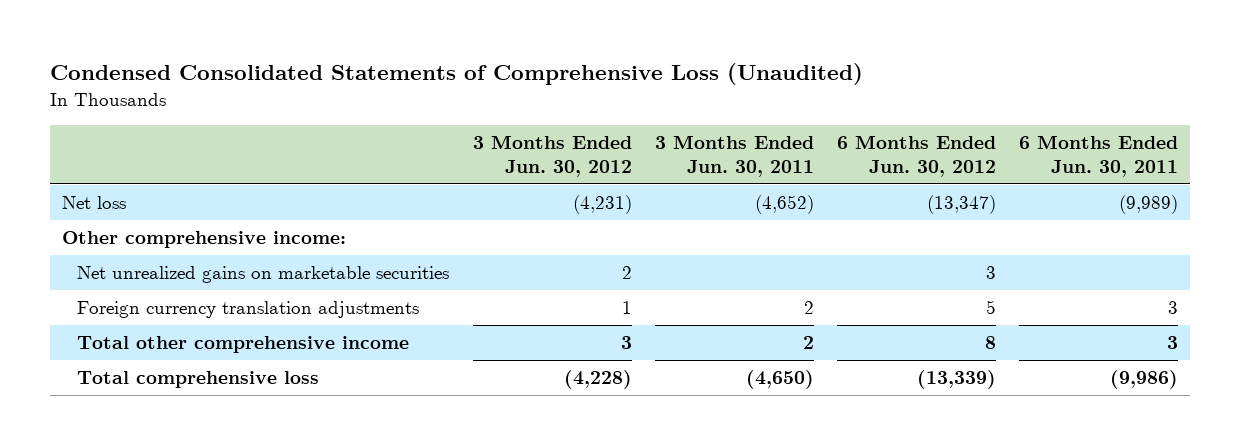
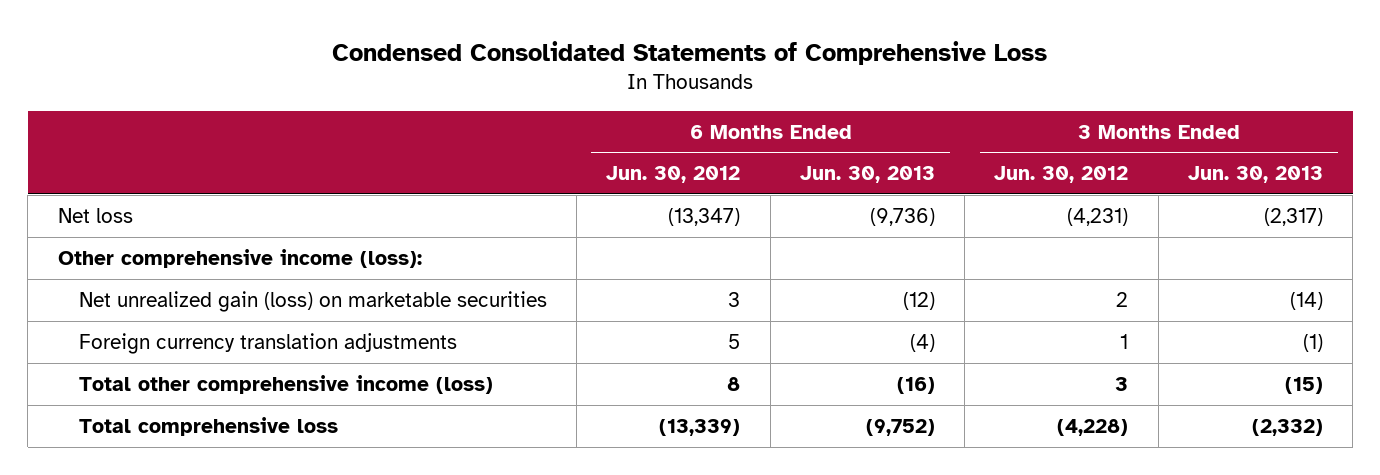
[50,62,864,85] Condensed Consolidated Statements of Comprehensive Loss (Unaudited) -> [332,40,1048,65] Condensed Consolidated Statements of Comprehensive Loss
[654,134,814,177] 3 Months Ended Jun. 30, 2011 -> none
[1019,134,1179,177] 6 Months Ended Jun. 30, 2011 -> none
none -> [799,166,935,184] Jun. 30, 2013
none -> [1187,166,1323,184] Jun. 30, 2013
[61,231,346,249] Other comprehensive income: -> [57,249,422,269] Other comprehensive income (loss):
[77,266,450,284] Net unrealized gains on marketable securities -> [78,291,547,313] Net unrealized gain (loss) on marketable securities
[77,336,410,354] Total other comprehensive income -> [78,375,493,395] Total other comprehensive income (loss)

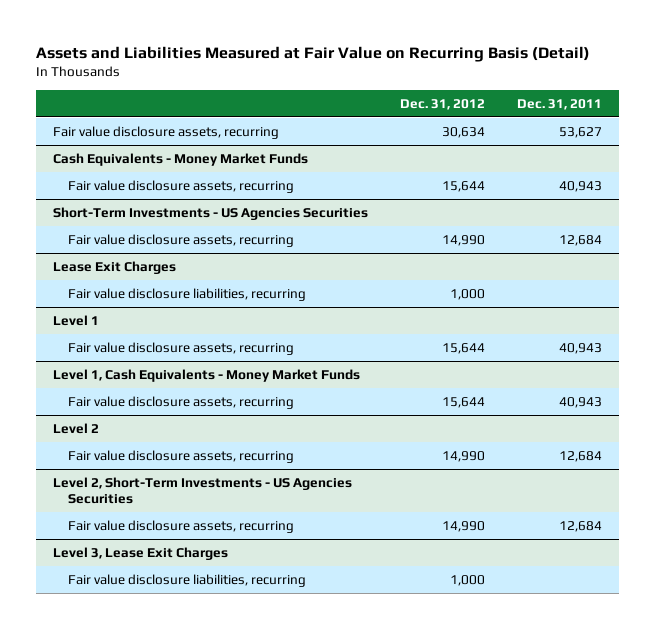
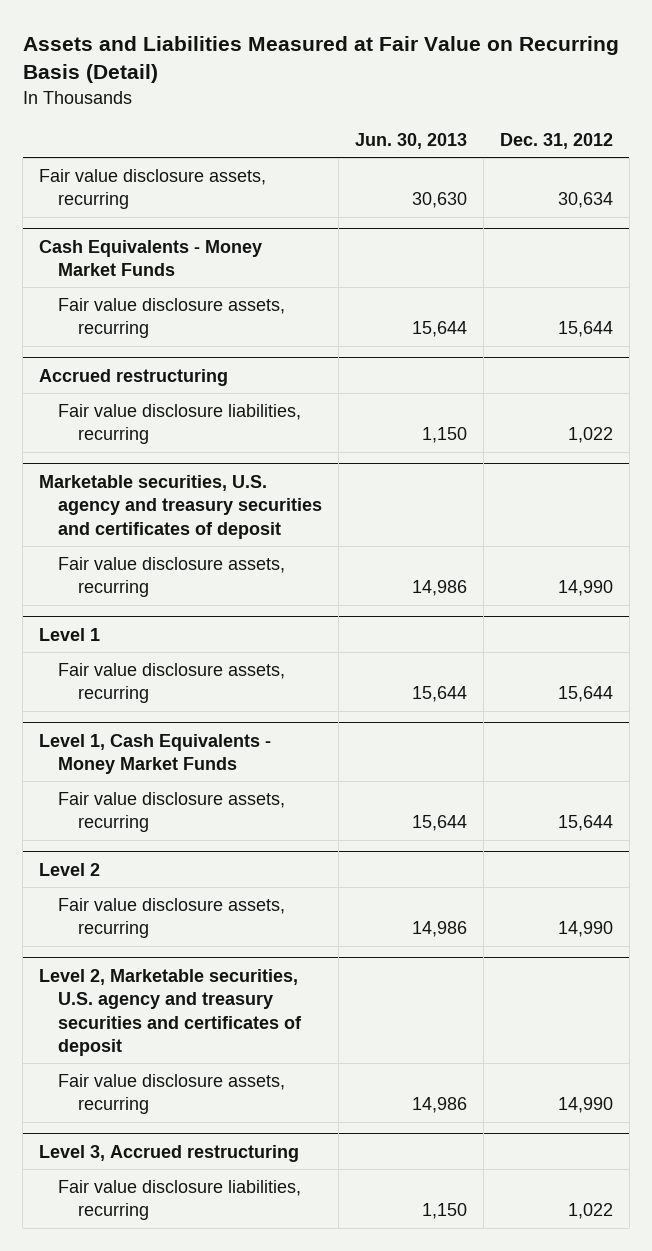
[517,98,603,110] Dec. 31, 2011 -> none
none -> [355,132,468,149] Jun. 30, 2013
[52,206,368,220] Short-Term Investments - US Agencies Securities -> none
none -> [38,368,228,386] Accrued restructuring
none -> [58,403,302,445] Fair value disclosure liabilities, recurring
none -> [38,474,323,539] Marketable securities, U.S. agency and treasury securities and certificates of deposit
[52,260,176,274] Lease Exit Charges -> none
[68,287,307,301] Fair value disclosure liabilities, recurring -> none
[52,476,352,505] Level 2, Short-Term Investments - US Agencies Securities -> none
none -> [38,968,303,1057] Level 2, Marketable securities, U.S. agency and treasury securities and certificates of deposit
[52,546,228,560] Level 3, Lease Exit Charges -> none
none -> [38,1144,299,1162] Level 3, Accrued restructuring
[449,574,485,586] 1,000 -> [567,1203,613,1220] 1,022

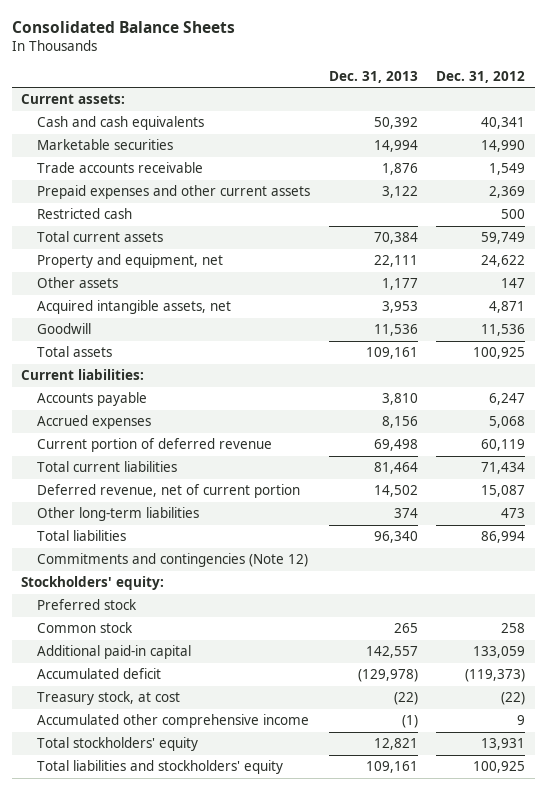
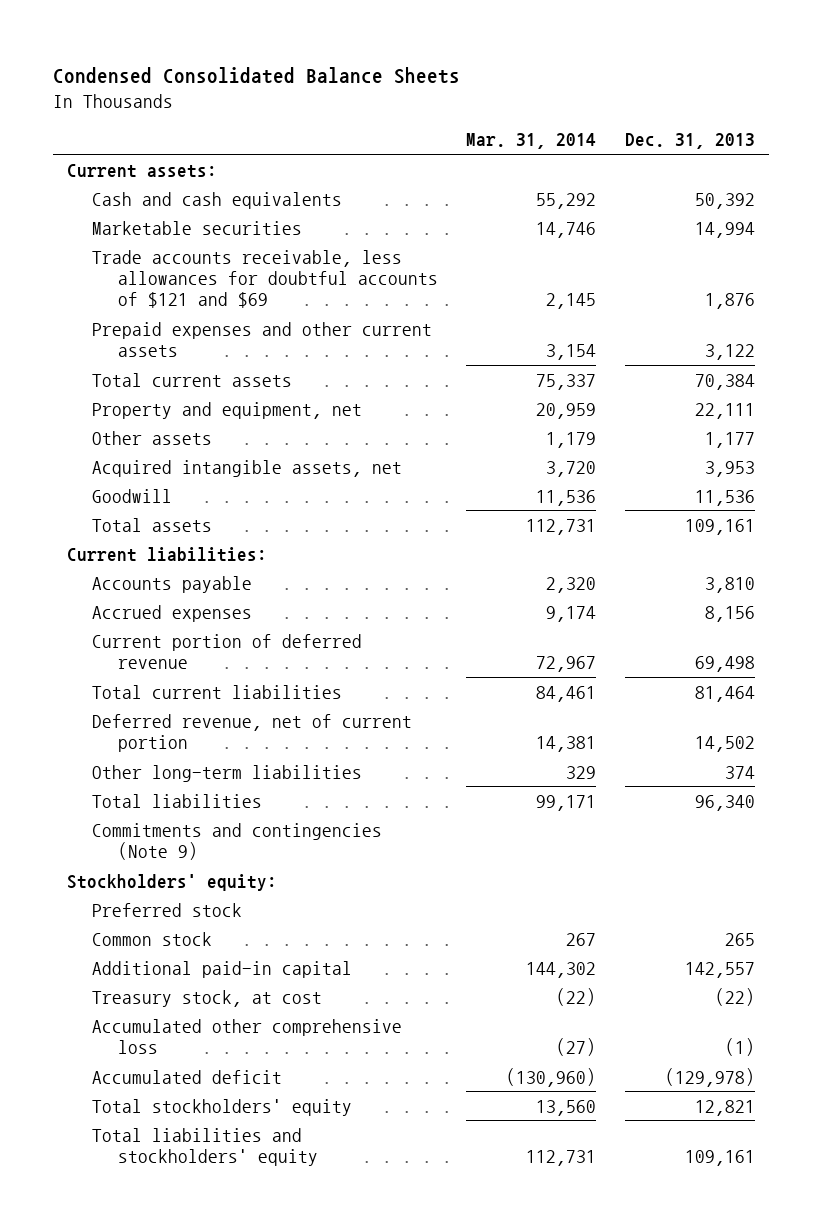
[12,21,236,34] Consolidated Balance Sheets -> [53,66,461,84] Condensed Consolidated Balance Sheets
[436,70,526,83] Dec. 31, 2012 -> none
none -> [466,133,597,150] Mar. 31, 2014
[37,162,204,174] Trade accounts receivable -> [92,249,438,309] Trade accounts receivable, less allowances for doubtful accounts of $121 and $69
[37,208,133,220] Restricted cash -> none
[37,553,309,568] Commitments and contingencies (Note 12) -> [92,822,383,860] Commitments and contingencies (Note 9)
[37,714,310,729] Accumulated other comprehensive income -> [92,1018,403,1054] Accumulated other comprehensive loss
[37,668,162,680] Accumulated deficit -> [92,1069,283,1084] Accumulated deficit

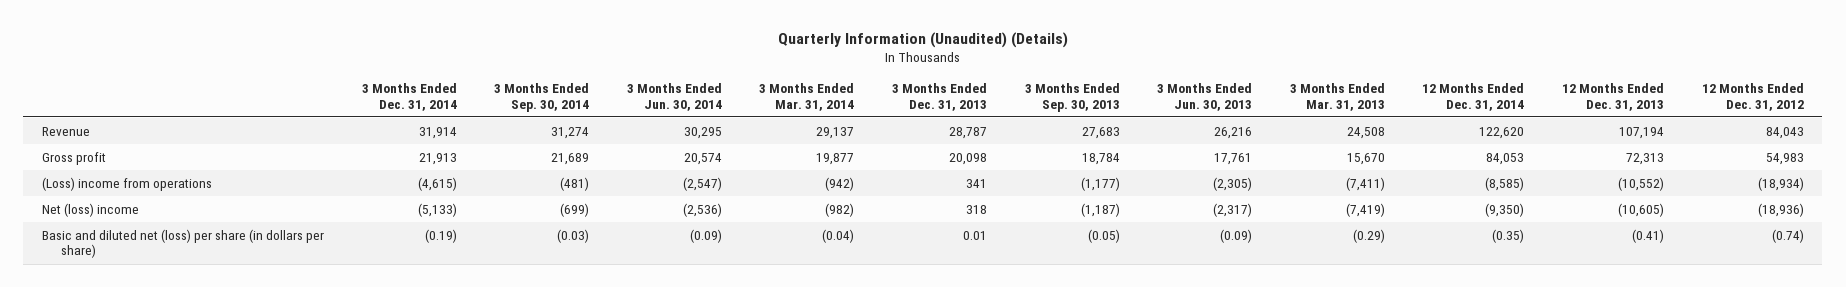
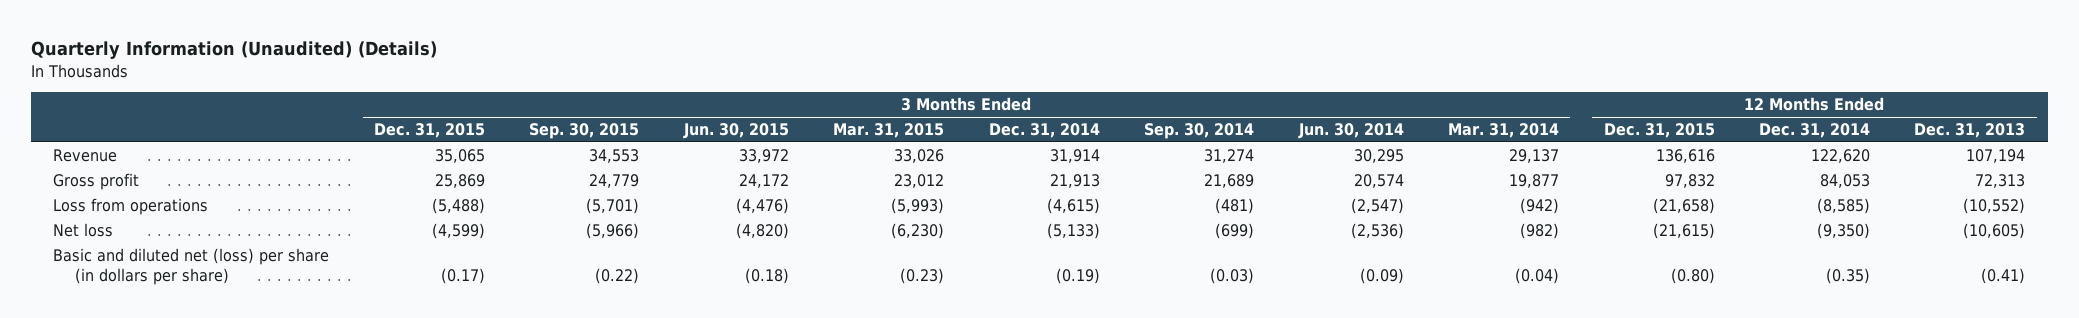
[892,82,988,111] 3 Months Ended Dec. 31, 2013 -> none
[1024,82,1120,112] 3 Months Ended Sep. 30, 2013 -> none
[1157,82,1253,111] 3 Months Ended Jun. 30, 2013 -> none
[1289,82,1385,111] 3 Months Ended Mar. 31, 2013 -> none
[1701,82,1804,111] 12 Months Ended Dec. 31, 2012 -> none
none -> [373,123,485,139] Dec. 31, 2015
none -> [529,123,640,140] Sep. 30, 2015
none -> [682,123,789,140] Jun. 30, 2015
none -> [833,123,945,139] Mar. 31, 2015
none -> [1603,123,1715,139] Dec. 31, 2015
[42,176,213,191] (Loss) income from operations -> [53,198,209,216] Loss from operations
[42,202,140,217] Net (loss) income -> [53,223,114,238] Net loss

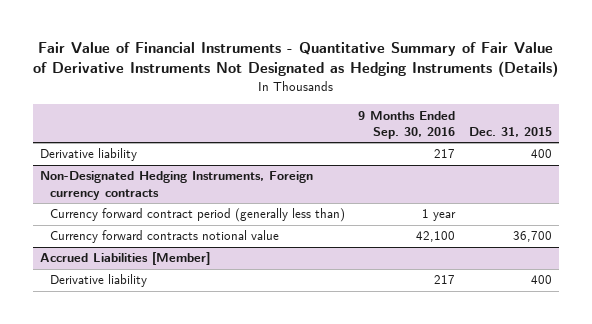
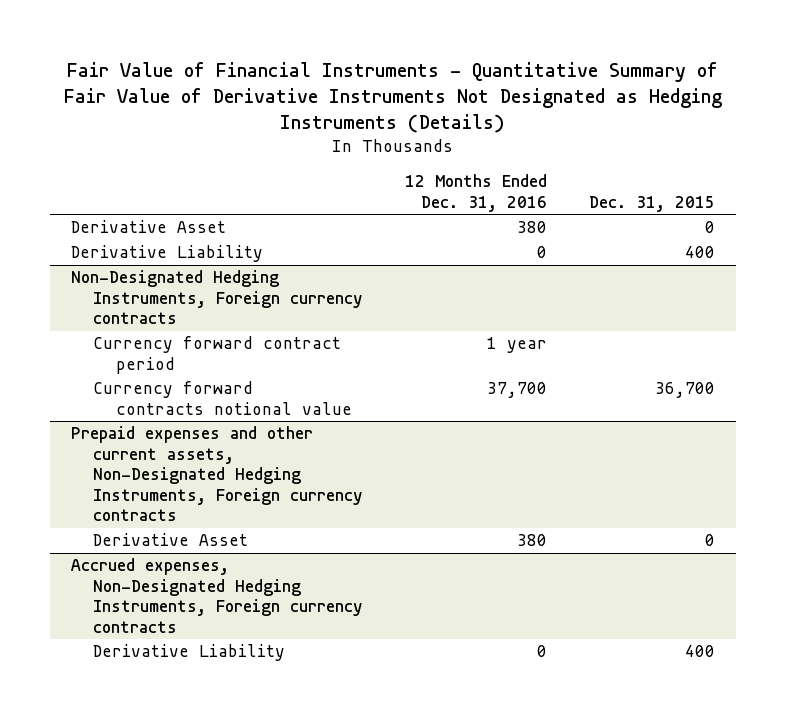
[358,110,456,139] 9 Months Ended Sep. 30, 2016 -> none
none -> [405,174,548,212] 12 Months Ended Dec. 31, 2016
none -> [71,220,227,234] Derivative Asset
[39,148,137,162] Derivative liability -> [71,245,264,263] Derivative Liability
[49,208,345,223] Currency forward contract period (generally less than) -> [93,336,342,374] Currency forward contract period
[39,252,210,266] Accrued Liabilities [Member] -> none
none -> [71,426,364,521] Prepaid expenses and other current assets, Non-Designated Hedging Instruments, Foreign currency contracts
none -> [93,533,249,547] Derivative Asset
none -> [71,558,364,633] Accrued expenses, Non-Designated Hedging Instruments, Foreign currency contracts
[49,274,147,288] Derivative liability -> [93,644,286,662] Derivative Liability

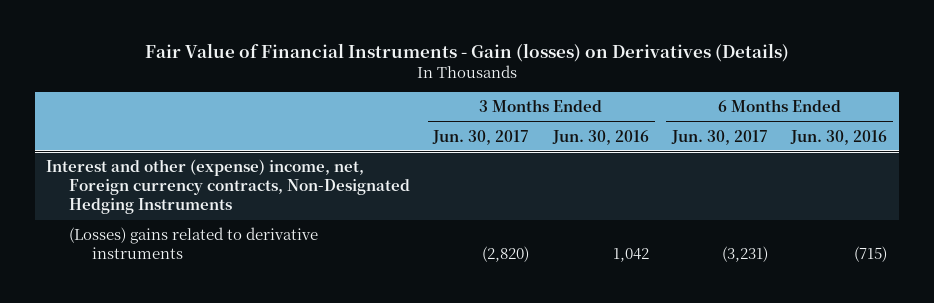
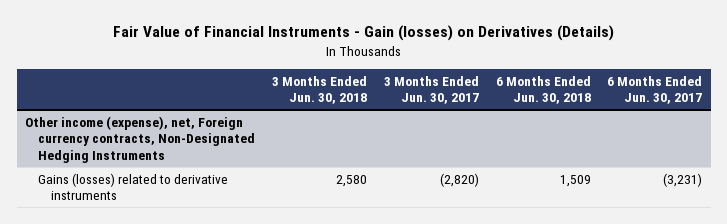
[551,129,649,145] Jun. 30, 2016 -> none
[790,129,888,145] Jun. 30, 2016 -> none
none -> [271,75,367,105] 3 Months Ended Jun. 30, 2018
none -> [495,75,591,105] 6 Months Ended Jun. 30, 2018
[46,159,411,215] Interest and other (expense) income, net, Foreign currency contracts, Non-Designated Hedging Instruments -> [25,115,256,163] Other income (expense), net, Foreign currency contracts, Non-Designated Hedging Instruments
[69,227,319,260] (Losses) gains related to derivative instruments -> [38,172,229,201] Gains (losses) related to derivative instruments

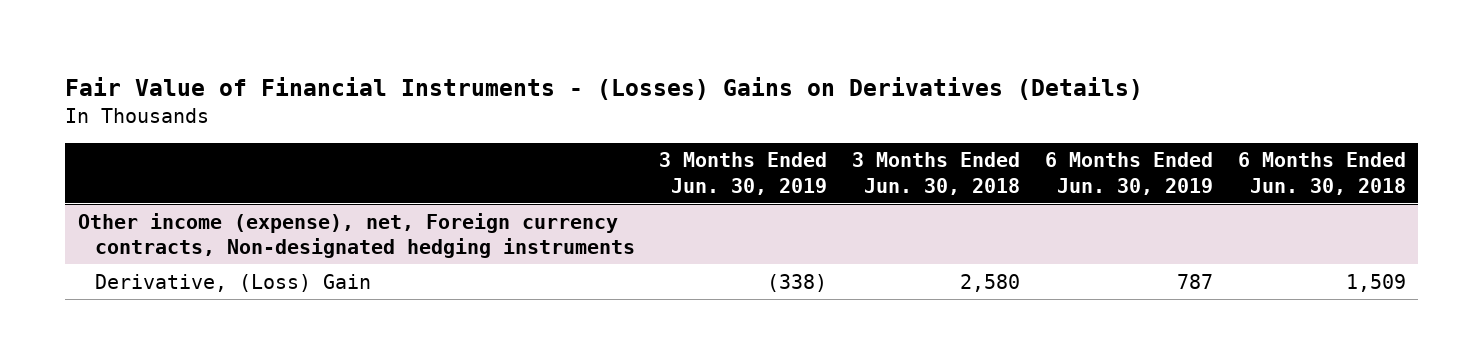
[112,25,614,42] Fair Value of Financial Instruments - Gain (losses) on Derivatives (Details) -> [65,77,1144,101] Fair Value of Financial Instruments - (Losses) Gains on Derivatives (Details)
[383,75,479,105] 3 Months Ended Jun. 30, 2017 -> none
[607,75,703,105] 6 Months Ended Jun. 30, 2017 -> none
none -> [659,152,828,195] 3 Months Ended Jun. 30, 2019
none -> [1045,152,1214,195] 6 Months Ended Jun. 30, 2019
[25,115,256,163] Other income (expense), net, Foreign currency contracts, Non-Designated Hedging Instruments -> [77,212,635,259] Other income (expense), net, Foreign currency contracts, Non-designated hedging instruments
[38,172,229,201] Gains (losses) related to derivative instruments -> [94,273,371,292] Derivative, (Loss) Gain

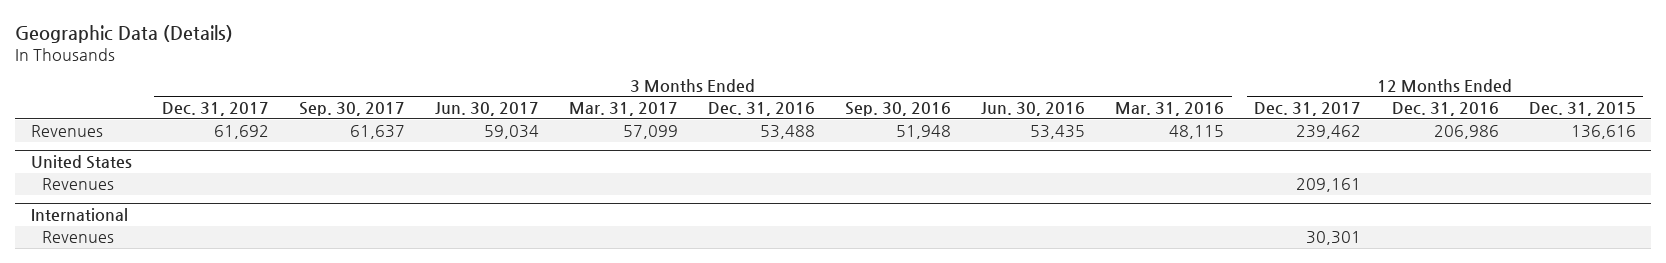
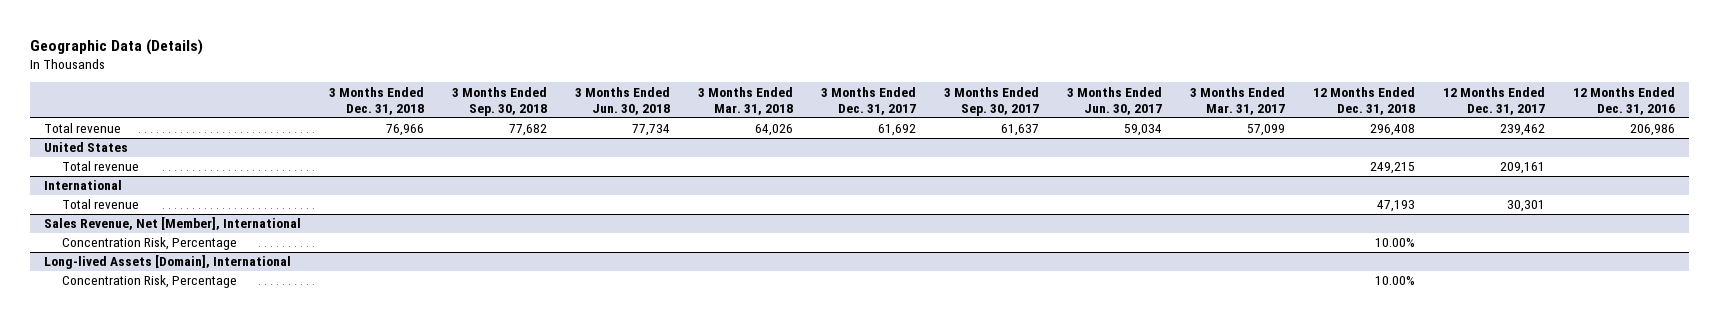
[708,102,816,117] Dec. 31, 2016 -> none
[845,102,952,117] Sep. 30, 2016 -> none
[981,102,1086,117] Jun. 30, 2016 -> none
[1115,102,1225,117] Mar. 31, 2016 -> none
[1528,102,1636,117] Dec. 31, 2015 -> none
none -> [328,86,424,115] 3 Months Ended Dec. 31, 2018
none -> [451,86,547,116] 3 Months Ended Sep. 30, 2018
none -> [574,86,670,115] 3 Months Ended Jun. 30, 2018
none -> [697,86,793,115] 3 Months Ended Mar. 31, 2018
none -> [1312,86,1415,115] 12 Months Ended Dec. 31, 2018
[30,125,103,138] Revenues -> [43,123,121,134] Total revenue
[41,178,114,191] Revenues -> [61,161,139,172] Total revenue
[41,231,114,244] Revenues -> [61,199,139,210] Total revenue
none -> [43,217,301,231] Sales Revenue, Net [Member], International
none -> [61,237,237,251] Concentration Risk, Percentage
none -> [43,255,291,270] Long-lived Assets [Domain], International
none -> [61,275,237,289] Concentration Risk, Percentage

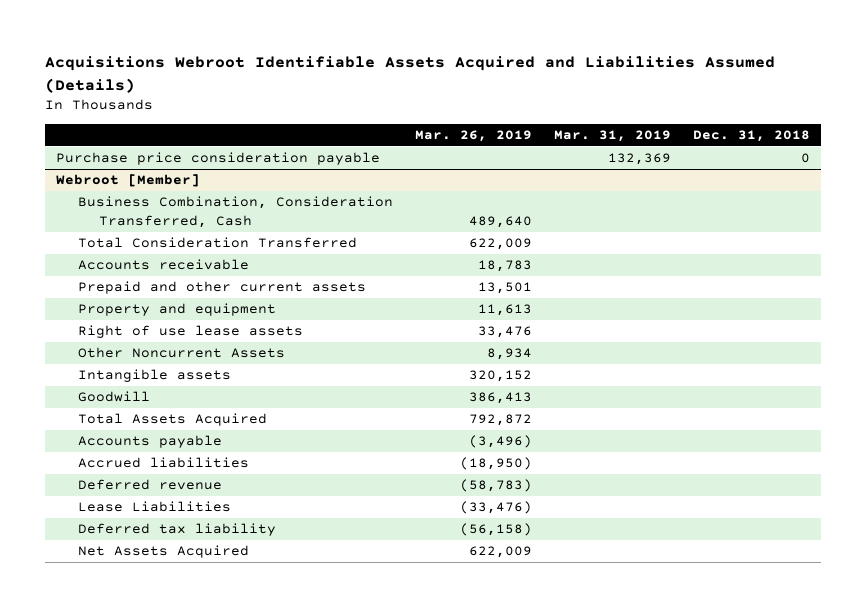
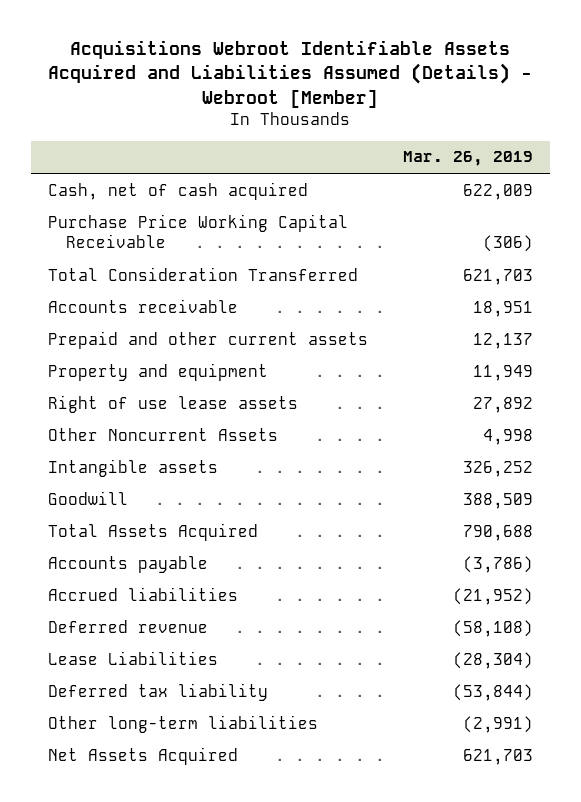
[44,56,775,93] Acquisitions Webroot Identifiable Assets Acquired and Liabilities Assumed (Details) -> [48,40,533,108] Acquisitions Webroot Identifiable Assets Acquired and Liabilities Assumed (Details) - Webroot [Member]
[553,130,671,143] Mar. 31, 2019 -> none
[692,130,810,143] Dec. 31, 2018 -> none
[55,152,380,166] Purchase price consideration payable -> none
[55,174,200,188] Webroot [Member] -> none
[77,196,393,228] Business Combination, Consideration Transferred, Cash -> none
none -> [48,181,309,200] Cash, net of cash acquired
none -> [48,213,349,248] Purchase Price Working Capital Receivable
[468,238,532,251] 622,009 -> [462,268,533,285] 621,703
[477,260,532,273] 18,783 -> [472,300,533,317] 18,951
[477,282,532,295] 13,501 -> [472,332,533,349] 12,137
[477,304,532,317] 11,613 -> [472,364,533,381] 11,949
[477,326,532,339] 33,476 -> [472,396,533,413] 27,892
[486,348,532,361] 8,934 -> [482,428,533,445] 4,998
[468,370,532,383] 320,152 -> [462,460,533,477] 326,252
[468,392,532,405] 386,413 -> [462,492,533,509] 388,509
[468,414,532,427] 792,872 -> [462,524,533,541] 790,688
[468,435,532,449] (3,496) -> [462,555,533,573] (3,786)
[459,457,532,471] (18,950) -> [452,587,533,605] (21,952)
[459,479,532,493] (58,783) -> [452,619,533,637] (58,108)
[459,501,532,515] (33,476) -> [452,651,533,669] (28,304)
[459,523,532,537] (56,158) -> [452,683,533,701] (53,844)
none -> [48,714,319,733] Other long-term liabilities
[468,546,532,559] 622,009 -> [462,748,533,765] 621,703

